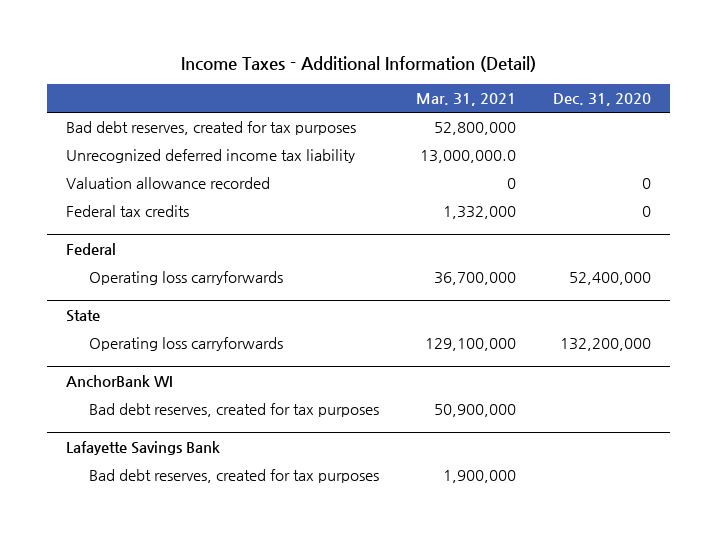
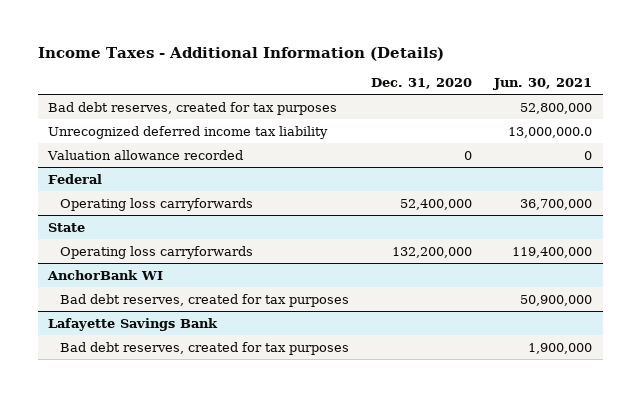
[181,56,537,73] Income Taxes - Additional Information (Detail) -> [37,46,444,61] Income Taxes - Additional Information (Details)
[415,93,516,107] Mar. 31, 2021 -> none
none -> [493,78,593,91] Jun. 30, 2021
[65,205,189,218] Federal tax credits -> none

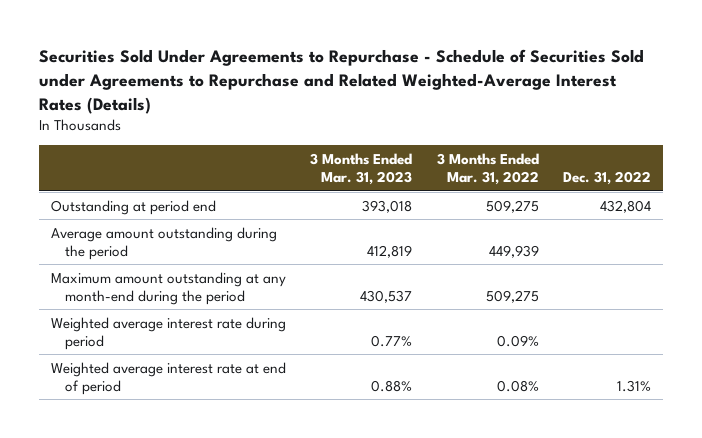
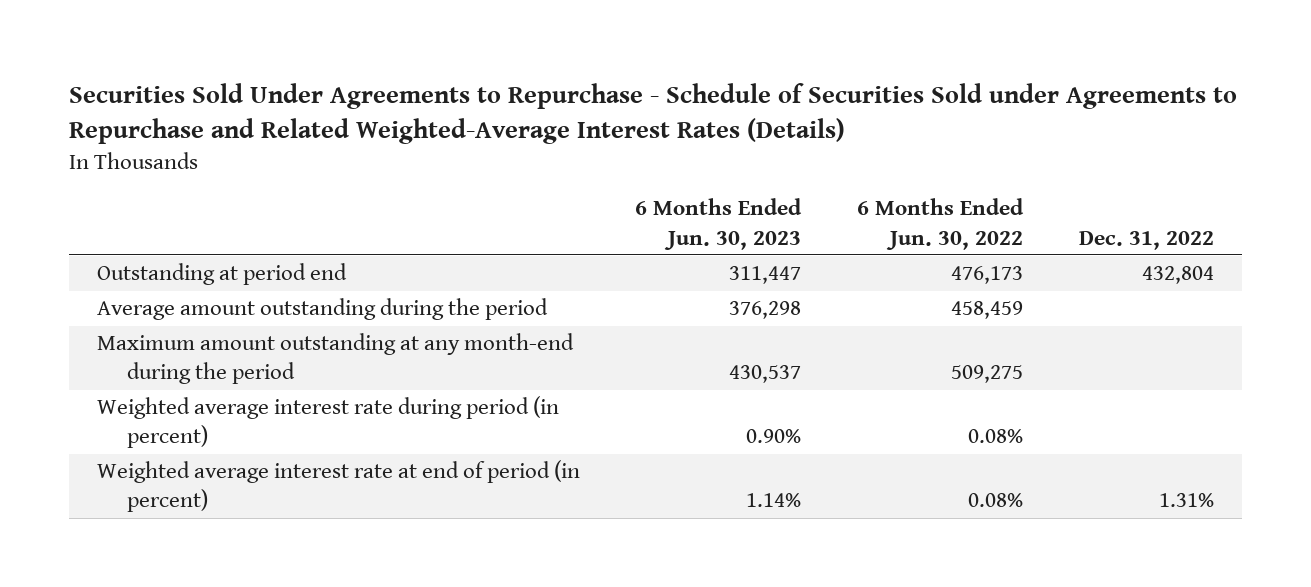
[310,153,413,186] 3 Months Ended Mar. 31, 2023 -> none
[436,153,539,186] 3 Months Ended Mar. 31, 2022 -> none
none -> [635,198,803,250] 6 Months Ended Jun. 30, 2023
none -> [857,198,1025,250] 6 Months Ended Jun. 30, 2022
[50,316,286,350] Weighted average interest rate during period -> [96,396,559,449] Weighted average interest rate during period (in percent)
[50,361,286,395] Weighted average interest rate at end of period -> [96,460,580,513] Weighted average interest rate at end of period (in percent)

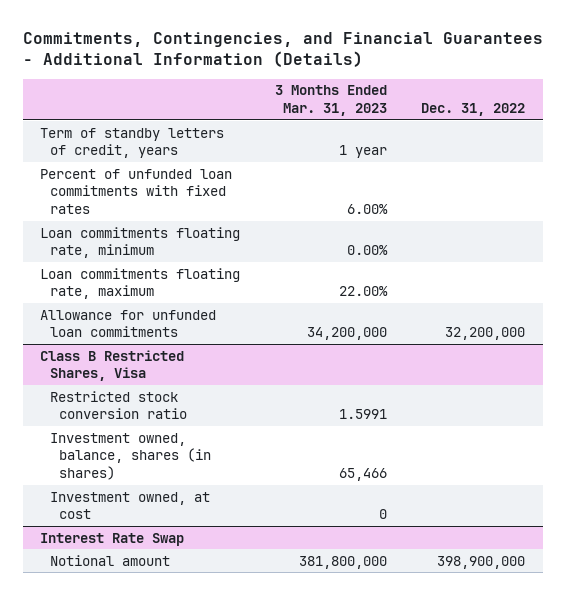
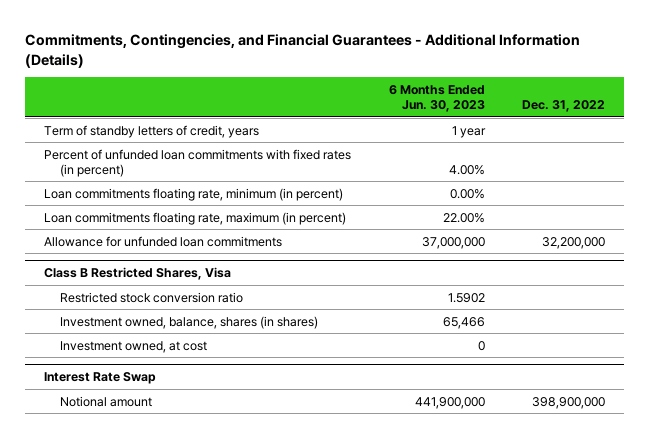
[274,85,387,117] 3 Months Ended Mar. 31, 2023 -> none
none -> [388,84,485,113] 6 Months Ended Jun. 30, 2023
[39,168,232,215] Percent of unfunded loan commitments with fixed rates -> [44,148,352,177] Percent of unfunded loan commitments with fixed rates (in percent)
[39,226,240,259] Loan commitments floating rate, minimum -> [44,187,344,201] Loan commitments floating rate, minimum (in percent)
[39,267,240,300] Loan commitments floating rate, maximum -> [44,211,347,225] Loan commitments floating rate, maximum (in percent)

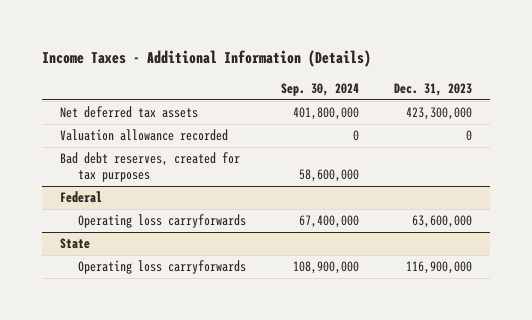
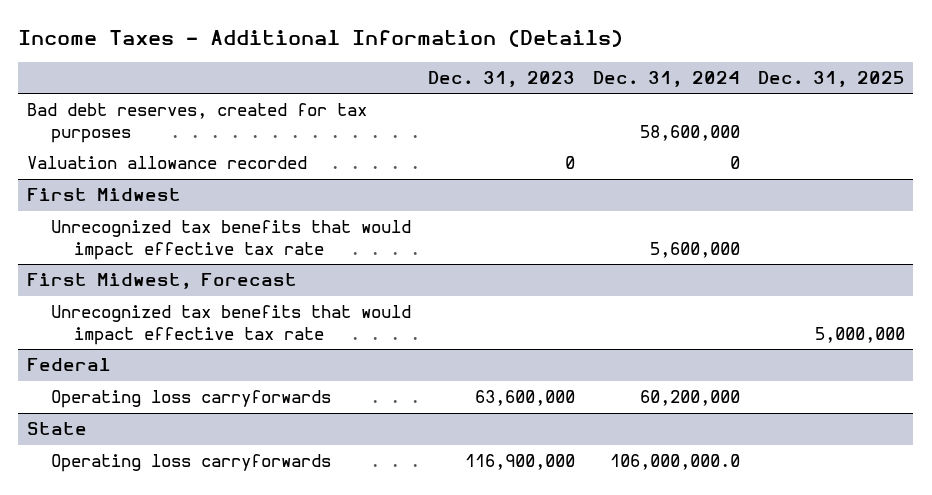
[281,83,360,97] Sep. 30, 2024 -> none
none -> [592,71,740,88] Dec. 31, 2024
none -> [757,71,905,88] Dec. 31, 2025
[59,106,198,119] Net deferred tax assets -> none
[59,129,228,142] Valuation allowance recorded -> [27,156,308,170] Valuation allowance recorded
none -> [27,188,182,202] First Midwest
none -> [50,220,411,260] Unrecognized tax benefits that would impact effective tax rate
none -> [27,273,298,290] First Midwest, Forecast
none -> [50,305,411,345] Unrecognized tax benefits that would impact effective tax rate

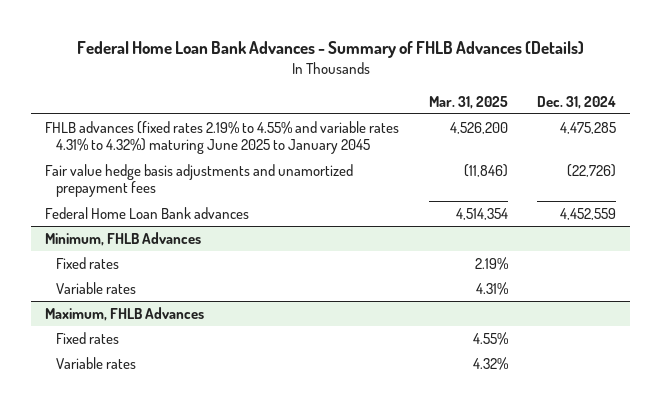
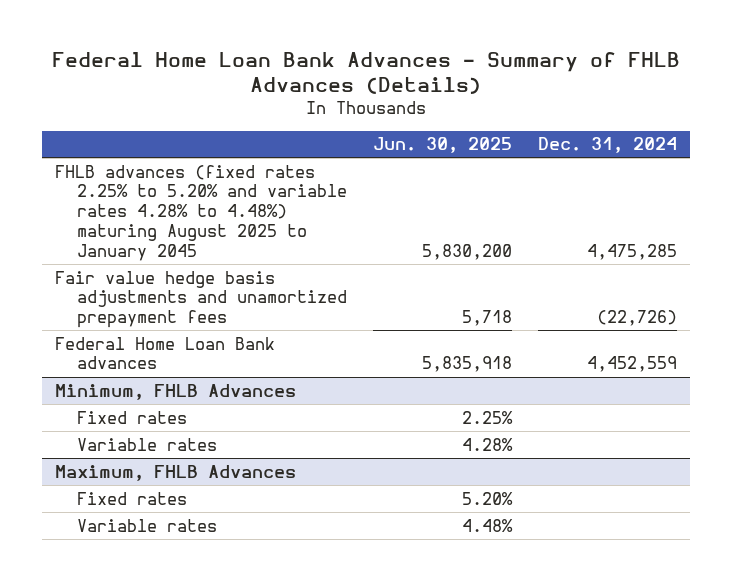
[428,95,508,109] Mar. 31, 2025 -> none
none -> [372,137,512,154] Jun. 30, 2025
[45,120,400,155] FHLB advances (fixed rates 2.19% to 4.55% and variable rates 4.31% to 4.32%) maturing June 2025 to January 2045 -> [54,164,348,261] FHLB advances (fixed rates 2.25% to 5.20% and variable rates 4.28% to 4.48%) maturing August 2025 to January 2045

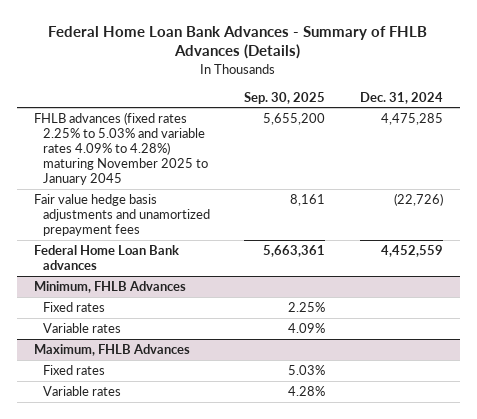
[372,137,512,154] Jun. 30, 2025 -> none
none -> [244,91,326,104] Sep. 30, 2025
[54,164,348,261] FHLB advances (fixed rates 2.25% to 5.20% and variable rates 4.28% to 4.48%) maturing August 2025 to January 2045 -> [33,111,209,186] FHLB advances (fixed rates 2.25% to 5.03% and variable rates 4.09% to 4.28%) maturing November 2025 to January 2045

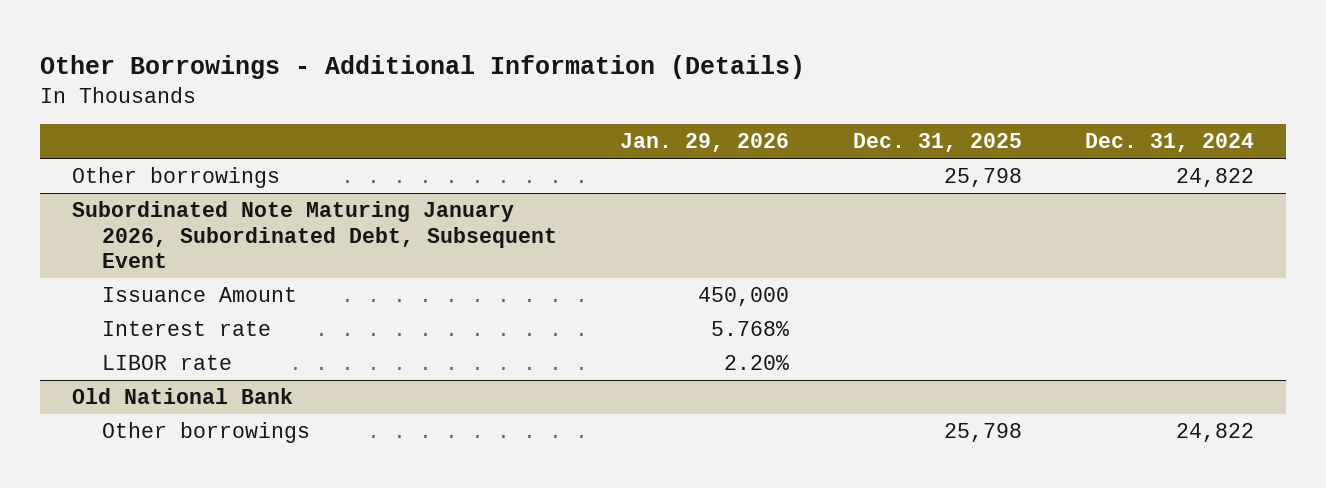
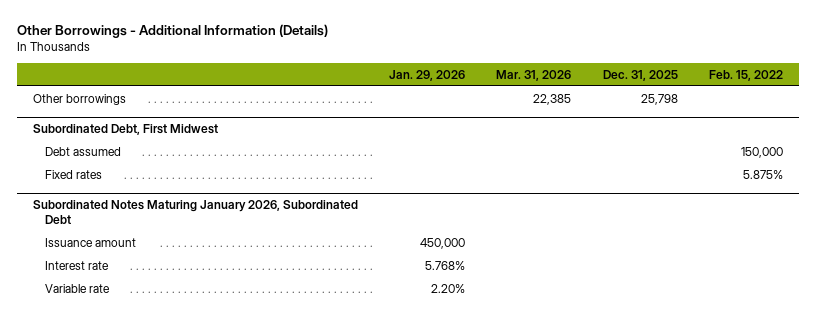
[1085,133,1255,153] Dec. 31, 2024 -> none
none -> [496,69,572,81] Mar. 31, 2026
none -> [709,69,784,81] Feb. 15, 2022
none -> [32,124,218,136] Subordinated Debt, First Midwest
none -> [44,146,121,156] Debt assumed
none -> [44,169,102,179] Fixed rates
[71,201,557,269] Subordinated Note Maturing January 2026, Subordinated Debt, Subsequent Event -> [32,200,358,224] Subordinated Notes Maturing January 2026, Subordinated Debt
[101,287,297,303] Issuance Amount -> [44,237,136,247] Issuance amount
[71,388,293,405] Old National Bank -> none
[101,422,310,444] Other borrowings -> none
[101,355,232,371] LIBOR rate -> [44,283,110,293] Variable rate

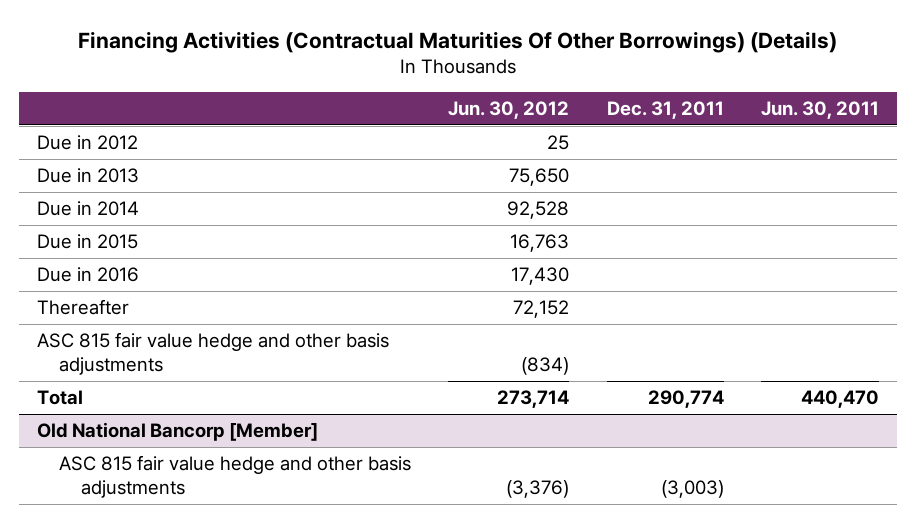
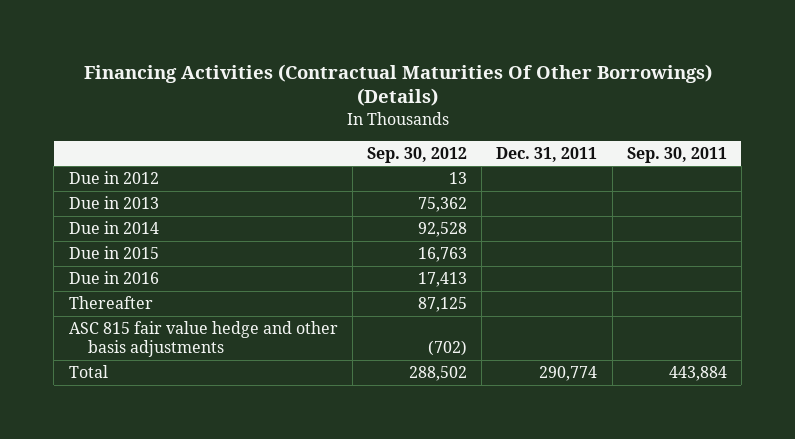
[448,101,570,120] Jun. 30, 2012 -> none
[760,101,879,120] Jun. 30, 2011 -> none
none -> [366,146,467,163] Sep. 30, 2012
none -> [626,146,727,163] Sep. 30, 2011
[37,422,319,442] Old National Bancorp [Member] -> none
[59,455,412,499] ASC 815 fair value hedge and other basis adjustments -> none

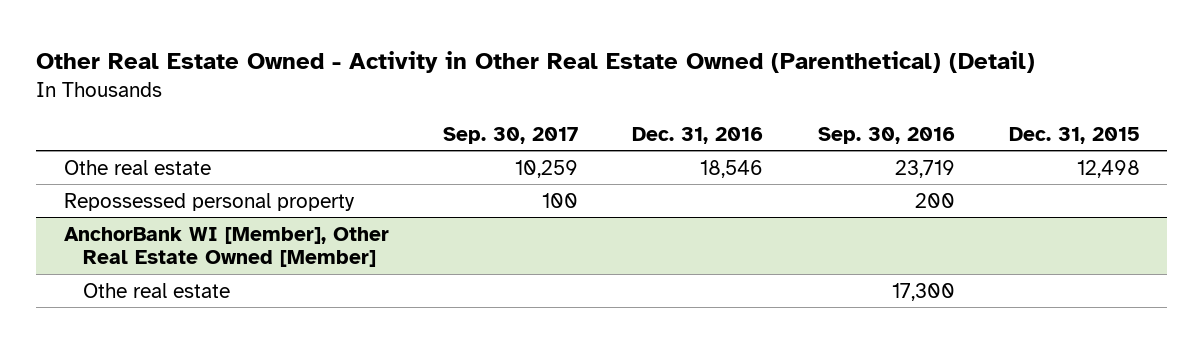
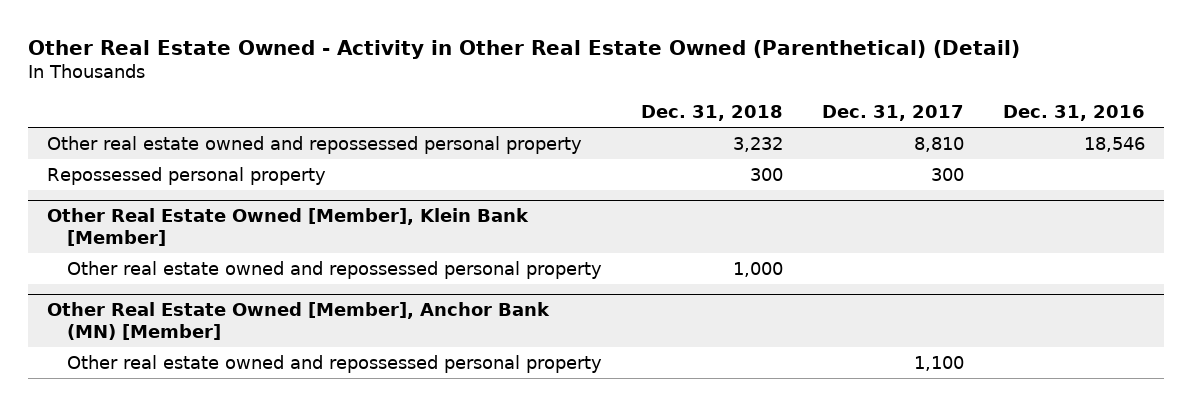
[442,126,578,144] Sep. 30, 2017 -> none
[817,126,955,144] Sep. 30, 2016 -> none
[1009,126,1141,144] Dec. 31, 2015 -> none
none -> [640,104,783,121] Dec. 31, 2018
none -> [821,104,964,121] Dec. 31, 2017
[63,159,211,175] Othe real estate -> [47,135,583,154] Other real estate owned and repossessed personal property
[63,226,389,268] AnchorBank WI [Member], Other Real Estate Owned [Member] -> [47,208,530,246] Other Real Estate Owned [Member], Klein Bank [Member]
[83,282,231,298] Othe real estate -> [66,260,602,279] Other real estate owned and repossessed personal property
none -> [47,302,551,340] Other Real Estate Owned [Member], Anchor Bank (MN) [Member]
none -> [66,354,602,373] Other real estate owned and repossessed personal property

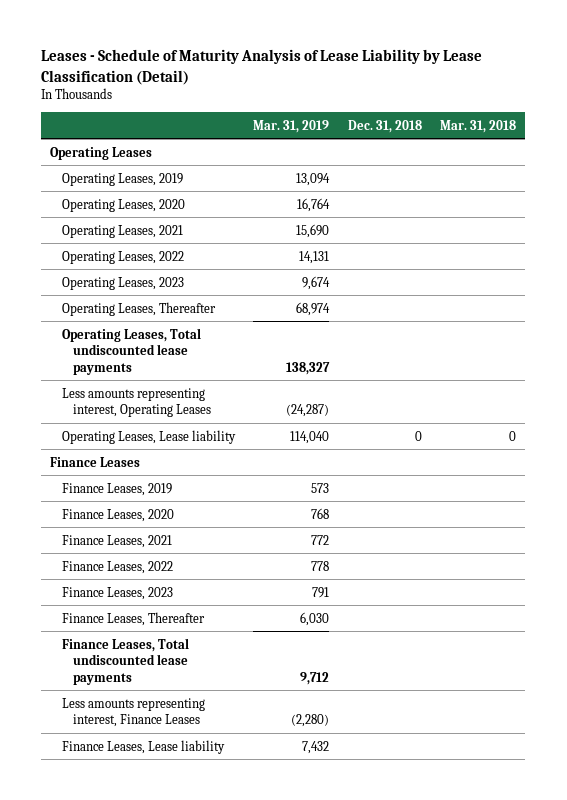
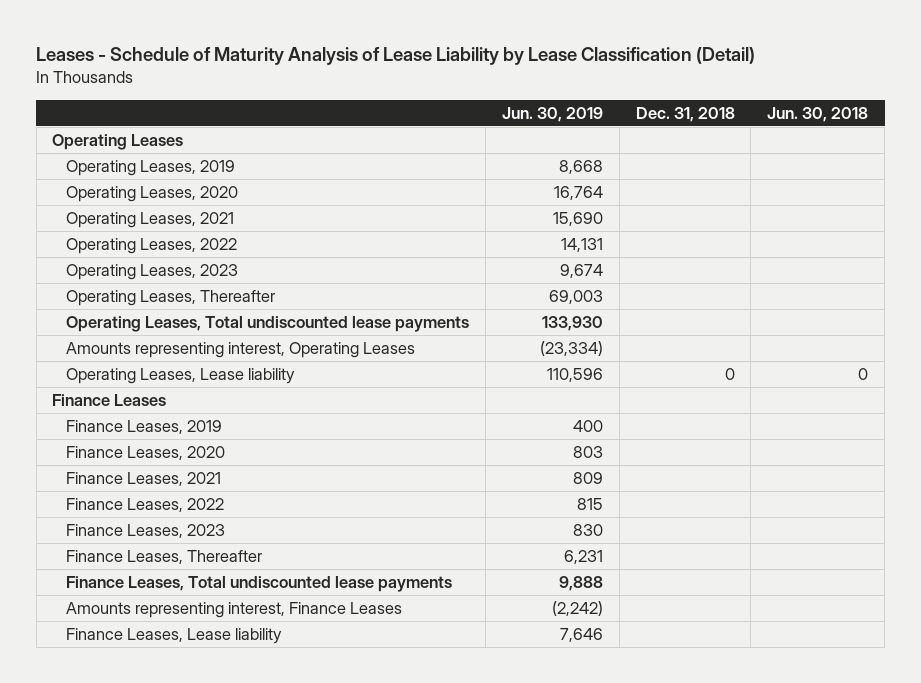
[253,119,330,133] Mar. 31, 2019 -> none
[440,119,517,133] Mar. 31, 2018 -> none
none -> [502,106,604,122] Jun. 30, 2019
none -> [767,106,869,122] Jun. 30, 2018
[61,387,212,418] Less amounts representing interest, Operating Leases -> [66,341,416,358] Amounts representing interest, Operating Leases
[61,697,205,728] Less amounts representing interest, Finance Leases -> [66,601,403,618] Amounts representing interest, Finance Leases

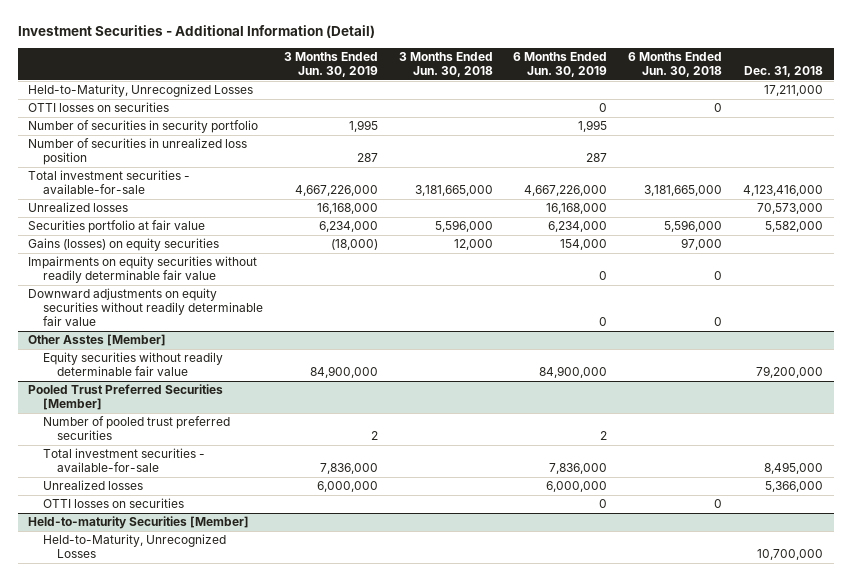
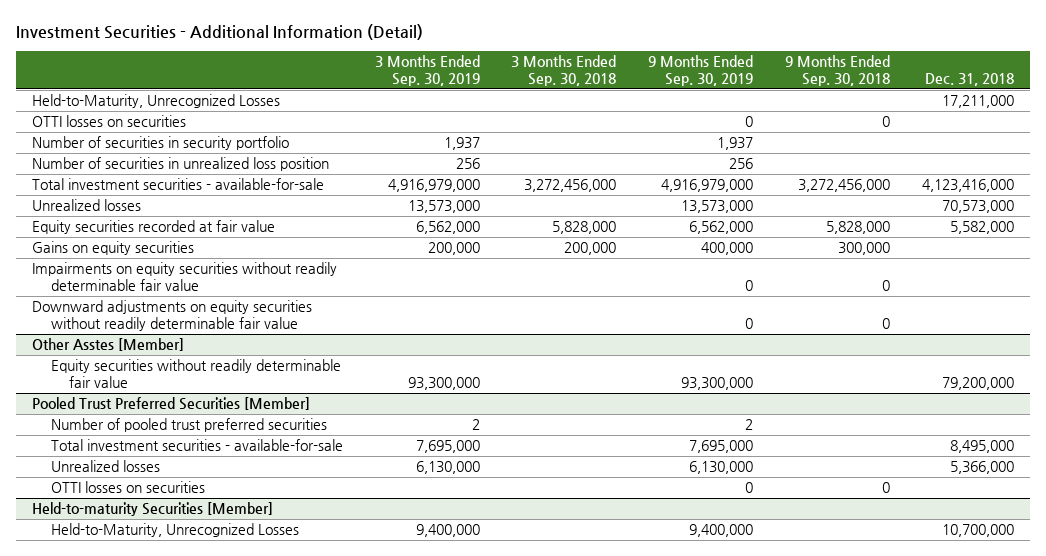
[283,52,378,78] 3 Months Ended Jun. 30, 2019 -> none
[398,52,493,78] 3 Months Ended Jun. 30, 2018 -> none
[513,52,608,78] 6 Months Ended Jun. 30, 2019 -> none
[628,52,723,78] 6 Months Ended Jun. 30, 2018 -> none
none -> [374,54,480,86] 3 Months Ended Sep. 30, 2019
none -> [511,54,617,86] 3 Months Ended Sep. 30, 2018
none -> [648,54,754,86] 9 Months Ended Sep. 30, 2019
none -> [785,54,891,86] 9 Months Ended Sep. 30, 2018
[28,220,206,234] Securities portfolio at fair value -> [32,220,276,235] Equity securities recorded at fair value
[28,238,220,252] Gains (losses) on equity securities -> [32,241,195,256] Gains on equity securities

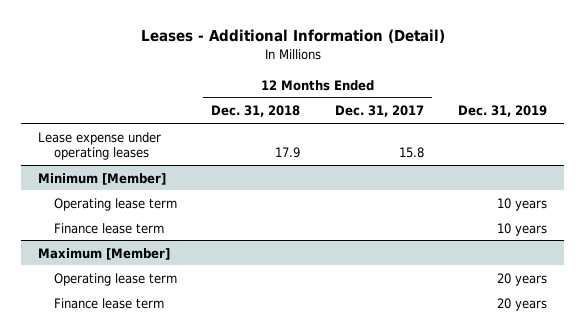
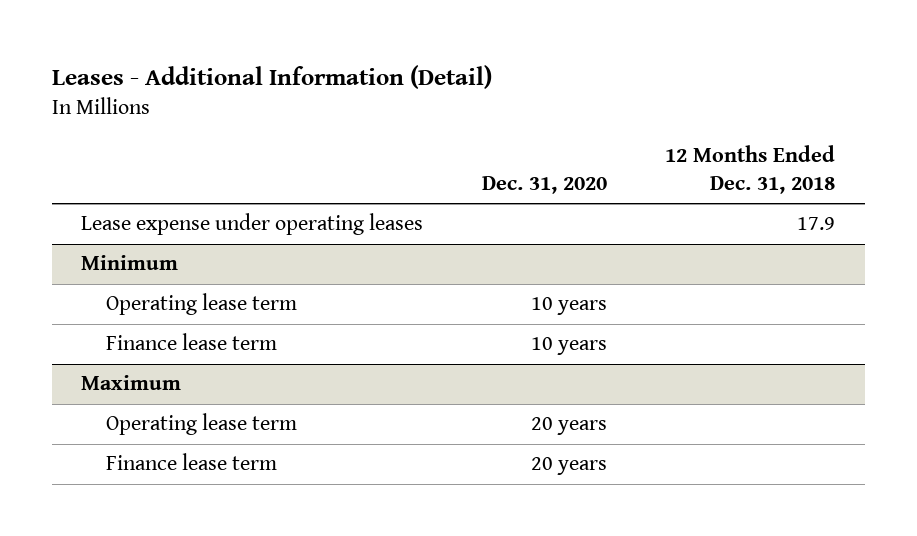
[334,105,424,118] Dec. 31, 2017 -> none
[457,105,547,118] Dec. 31, 2019 -> none
none -> [481,176,607,195] Dec. 31, 2020
[38,172,167,185] Minimum [Member] -> [81,255,179,271] Minimum
[38,247,171,260] Maximum [Member] -> [81,375,182,391] Maximum

